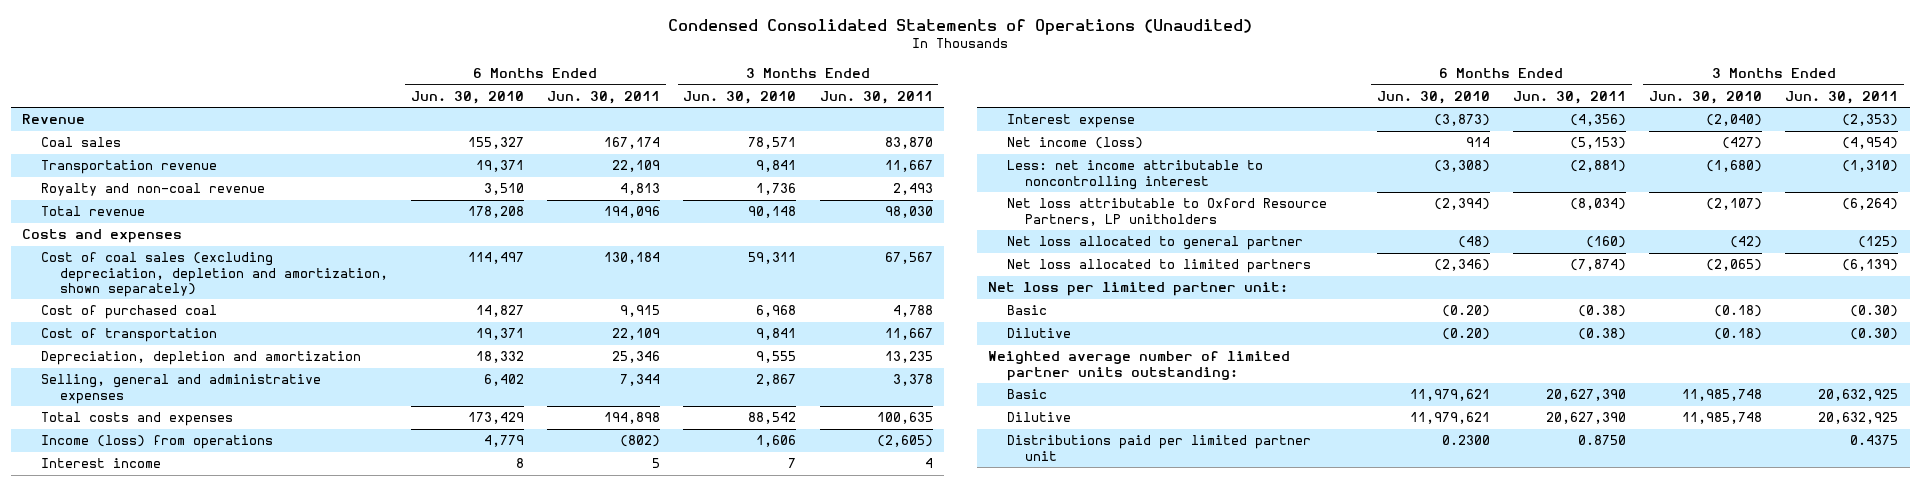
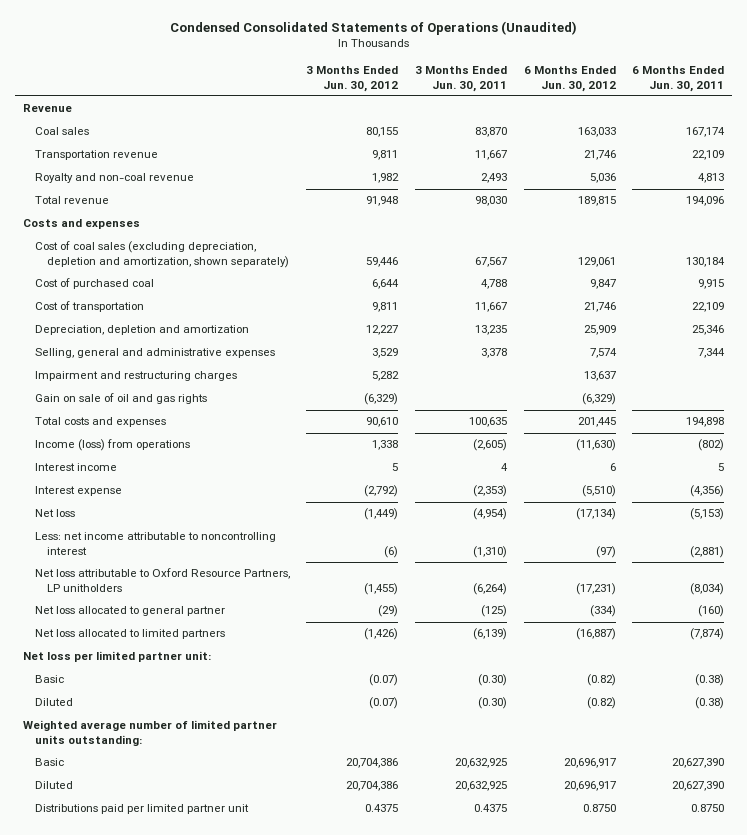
[410,90,524,104] Jun. 30, 2010 -> none
[683,90,797,104] Jun. 30, 2010 -> none
none -> [306,66,399,92] 3 Months Ended Jun. 30, 2012
none -> [523,66,616,92] 6 Months Ended Jun. 30, 2012
none -> [34,371,237,382] Impairment and restructuring charges
none -> [34,393,207,405] Gain on sale of oil and gas rights
[1006,137,1143,150] Net income (loss) -> [34,509,75,518] Net loss
[1006,328,1071,339] Dilutive -> [34,698,73,707] Diluted
[1006,412,1071,423] Dilutive -> [34,781,73,790] Diluted

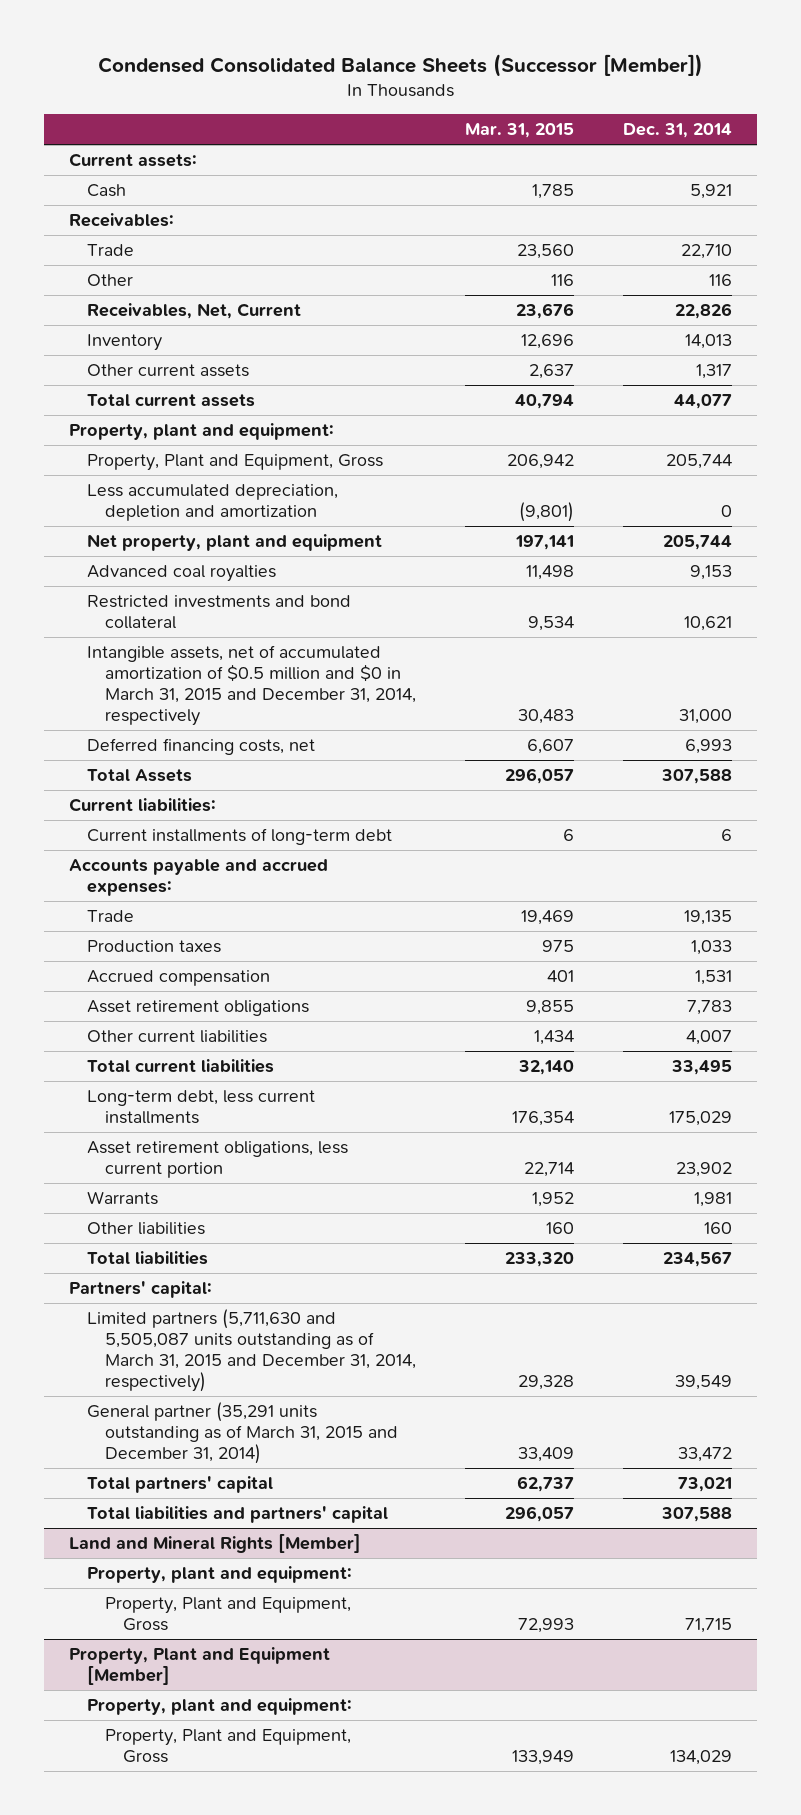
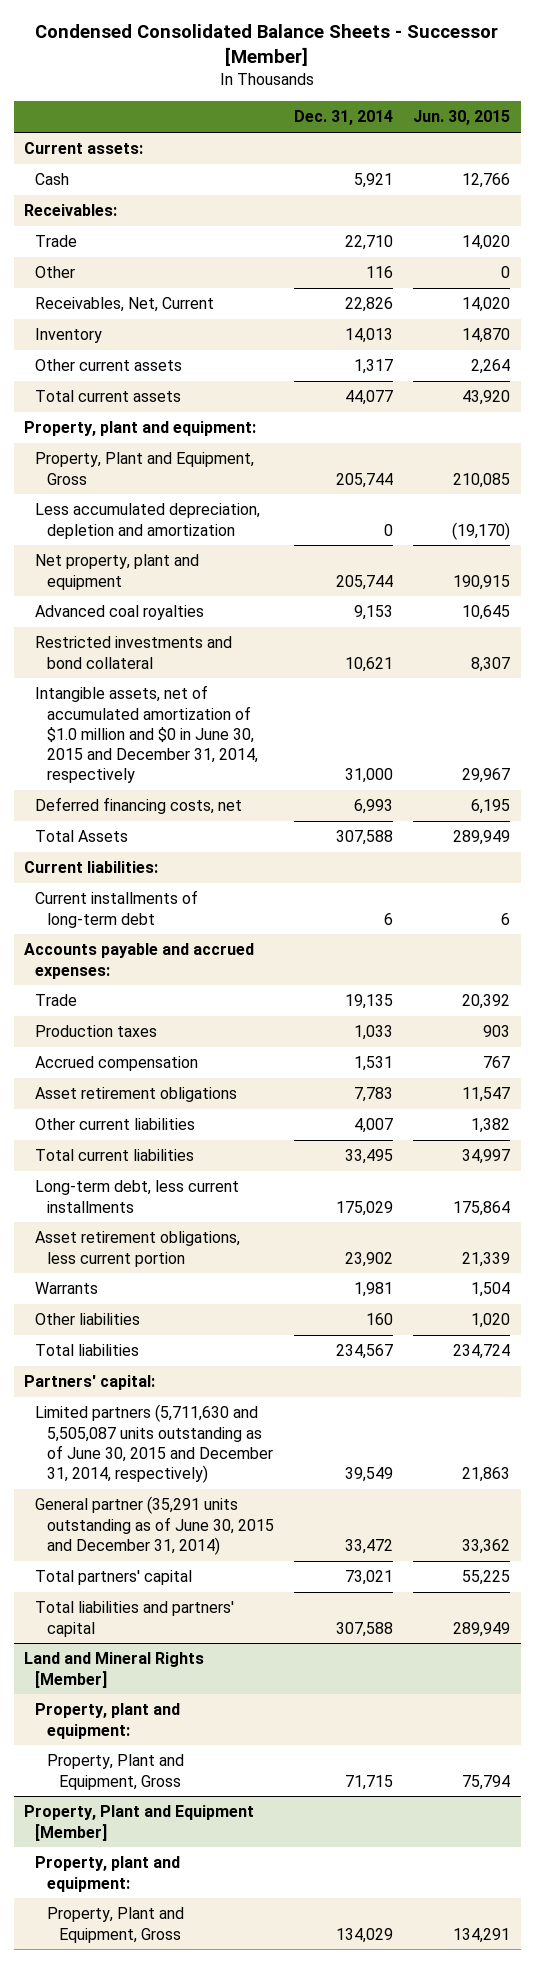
[97,54,703,78] Condensed Consolidated Balance Sheets (Successor [Member]) -> [35,24,499,67] Condensed Consolidated Balance Sheets - Successor [Member]
[465,123,575,139] Mar. 31, 2015 -> none
none -> [413,110,511,126] Jun. 30, 2015
[86,644,417,727] Intangible assets, net of accumulated amortization of $0.5 million and $0 in March 31, 2015 and December 31, 2014, respectively -> [35,685,258,784] Intangible assets, net of accumulated amortization of $1.0 million and $0 in June 30, 2015 and December 31, 2014, respectively
[86,1308,417,1393] Limited partners (5,711,630 and 5,505,087 units outstanding as of March 31, 2015 and December 31, 2014, respectively) -> [35,1404,273,1483] Limited partners (5,711,630 and 5,505,087 units outstanding as of June 30, 2015 and December 31, 2014, respectively)
[86,1401,399,1465] General partner (35,291 units outstanding as of March 31, 2015 and December 31, 2014) -> [35,1496,274,1555] General partner (35,291 units outstanding as of June 30, 2015 and December 31, 2014)

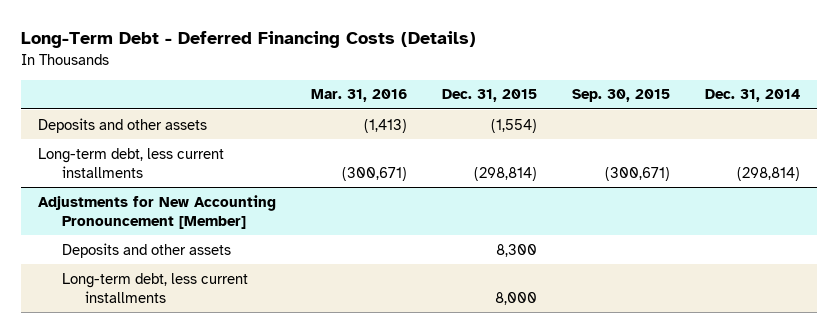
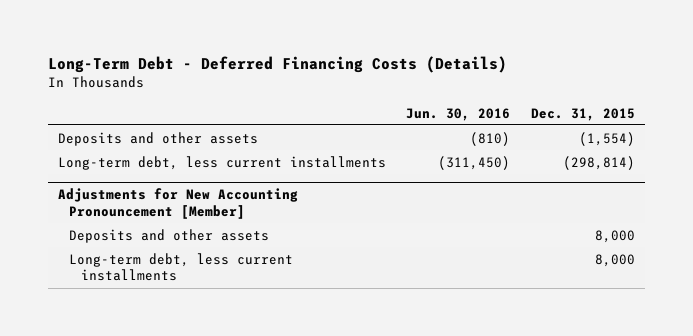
[311,89,408,103] Mar. 31, 2016 -> none
[571,89,670,103] Sep. 30, 2015 -> none
[704,89,800,103] Dec. 31, 2014 -> none
none -> [406,107,511,121] Jun. 30, 2016
[496,243,538,257] 8,300 -> [594,229,635,243] 8,000

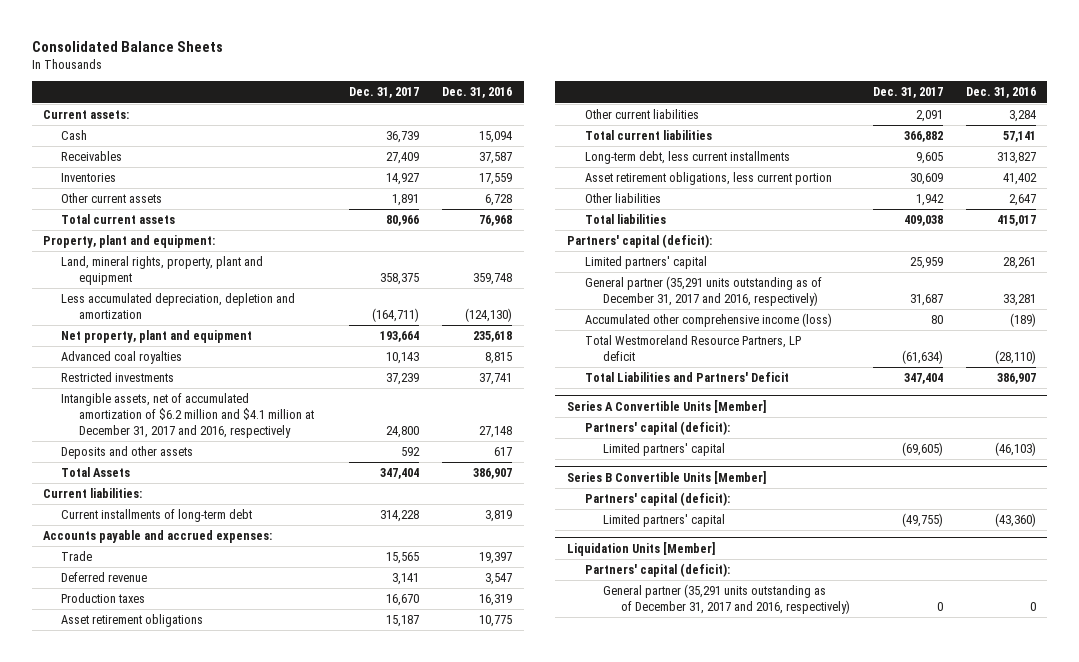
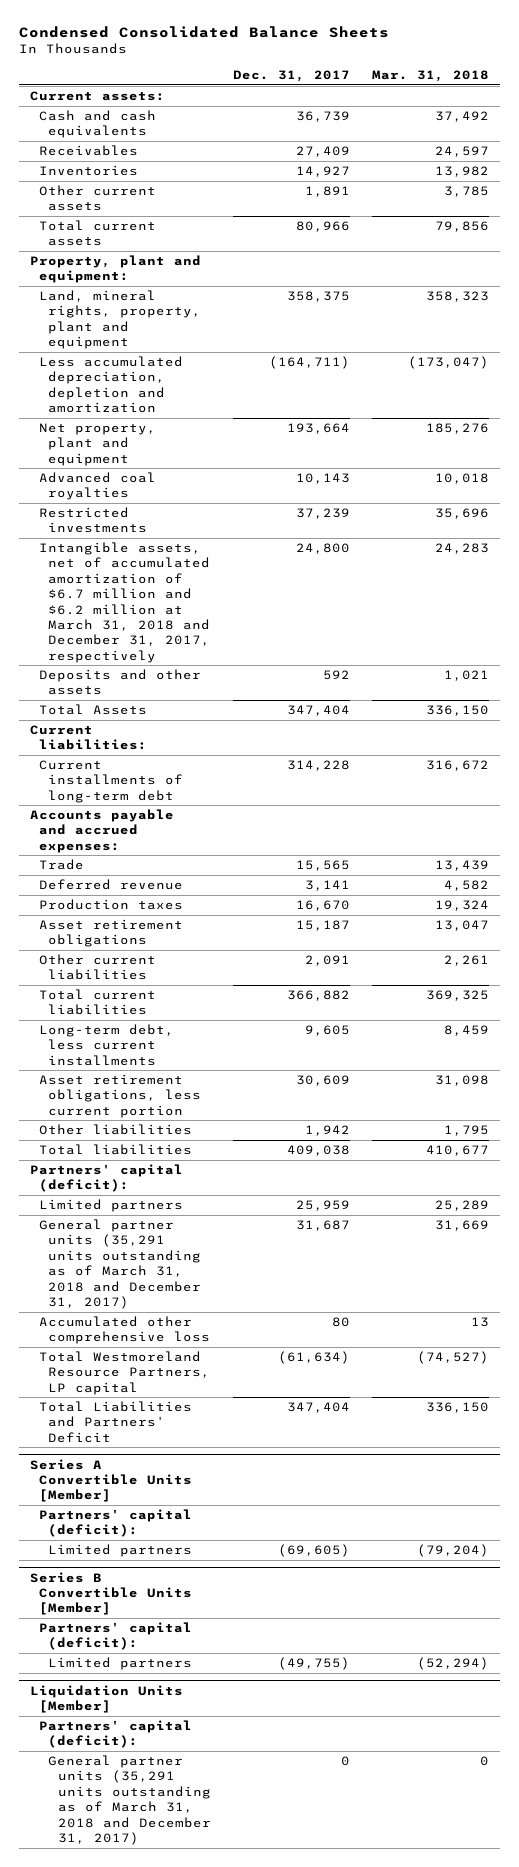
[31,40,223,52] Consolidated Balance Sheets -> [18,26,389,39] Condensed Consolidated Balance Sheets
[442,87,513,99] Dec. 31, 2016 -> none
none -> [372,70,490,83] Mar. 31, 2018
[61,130,88,141] Cash -> [38,109,156,139] Cash and cash equivalents
[61,393,315,439] Intangible assets, net of accumulated amortization of $6.2 million and $4.1 million at December 31, 2017 and 2016, respectively -> [38,541,211,663] Intangible assets, net of accumulated amortization of $6.7 million and $6.2 million at March 31, 2018 and December 31, 2017, respectively
[584,256,707,270] Limited partners' capital -> [38,1198,183,1212] Limited partners
[584,276,822,307] General partner (35,291 units outstanding as of December 31, 2017 and 2016, respectively) -> [38,1218,202,1309] General partner units (35,291 units outstanding as of March 31, 2018 and December 31, 2017)
[584,313,832,328] Accumulated other comprehensive income (loss) -> [38,1315,211,1345] Accumulated other comprehensive loss
[584,335,801,362] Total Westmoreland Resource Partners, LP deficit -> [38,1350,211,1395] Total Westmoreland Resource Partners, LP capital
[602,443,725,457] Limited partners' capital -> [48,1543,193,1557] Limited partners
[602,514,725,528] Limited partners' capital -> [48,1656,193,1670] Limited partners
[602,584,850,615] General partner (35,291 units outstanding as of December 31, 2017 and 2016, respectively) -> [48,1754,211,1845] General partner units (35,291 units outstanding as of March 31, 2018 and December 31, 2017)

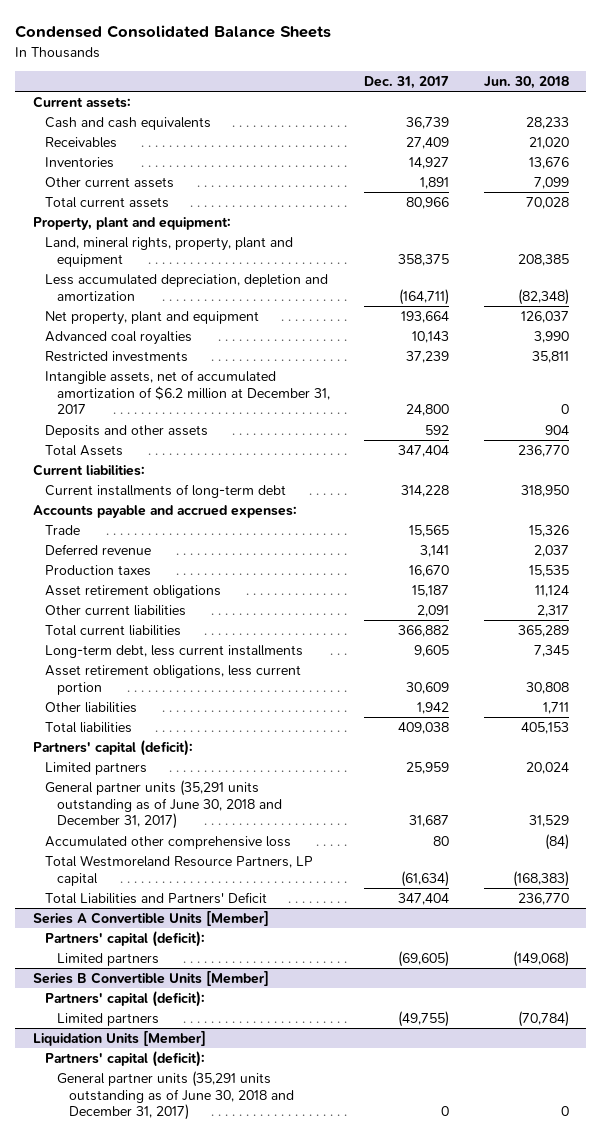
[372,70,490,83] Mar. 31, 2018 -> none
none -> [483,75,569,89] Jun. 30, 2018
[38,541,211,663] Intangible assets, net of accumulated amortization of $6.7 million and $6.2 million at March 31, 2018 and December 31, 2017, respectively -> [44,370,330,415] Intangible assets, net of accumulated amortization of $6.2 million at December 31, 2017
[38,1218,202,1309] General partner units (35,291 units outstanding as of March 31, 2018 and December 31, 2017) -> [44,780,282,830] General partner units (35,291 units outstanding as of June 30, 2018 and December 31, 2017)
[48,1754,211,1845] General partner units (35,291 units outstanding as of March 31, 2018 and December 31, 2017) -> [56,1071,295,1121] General partner units (35,291 units outstanding as of June 30, 2018 and December 31, 2017)

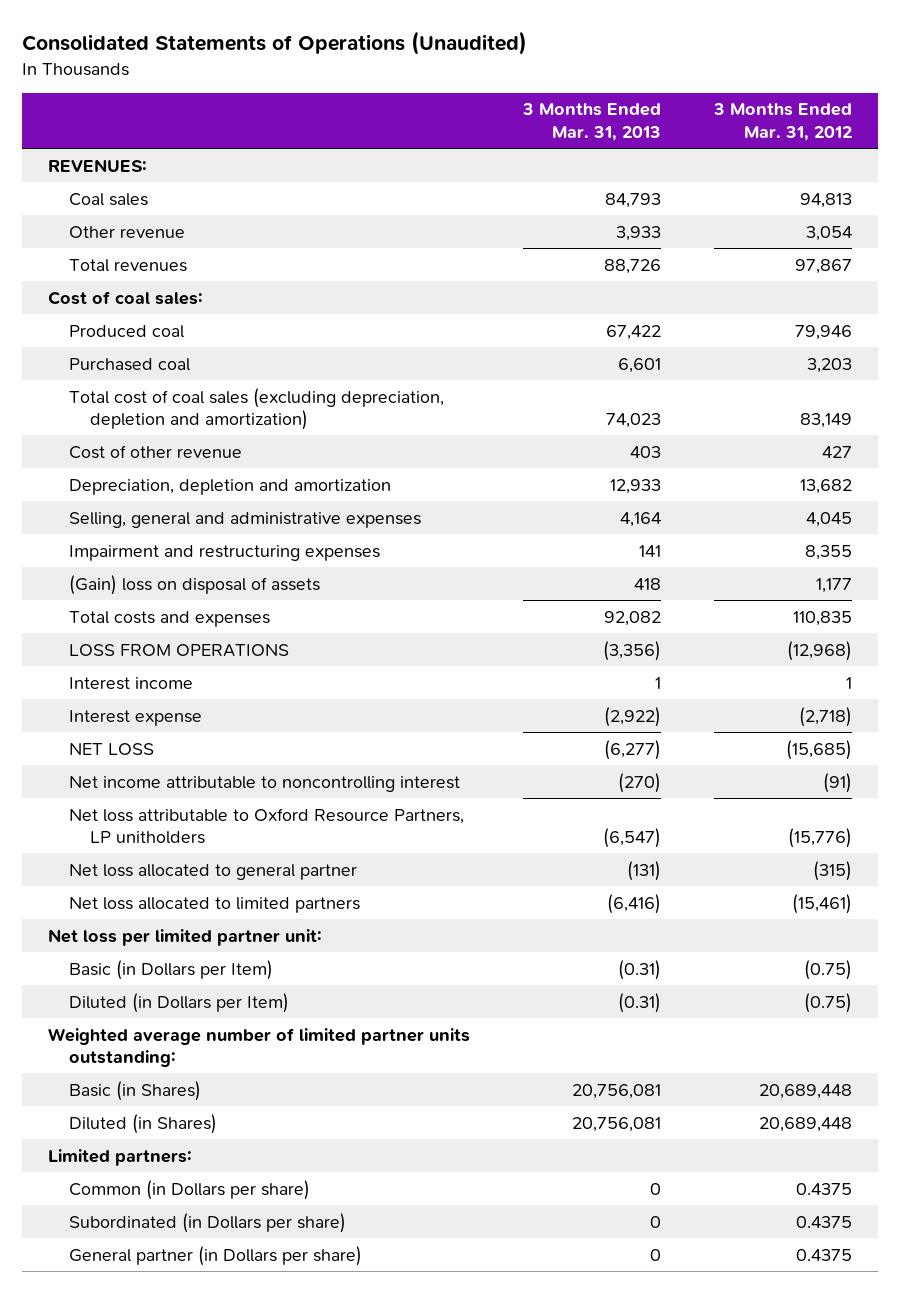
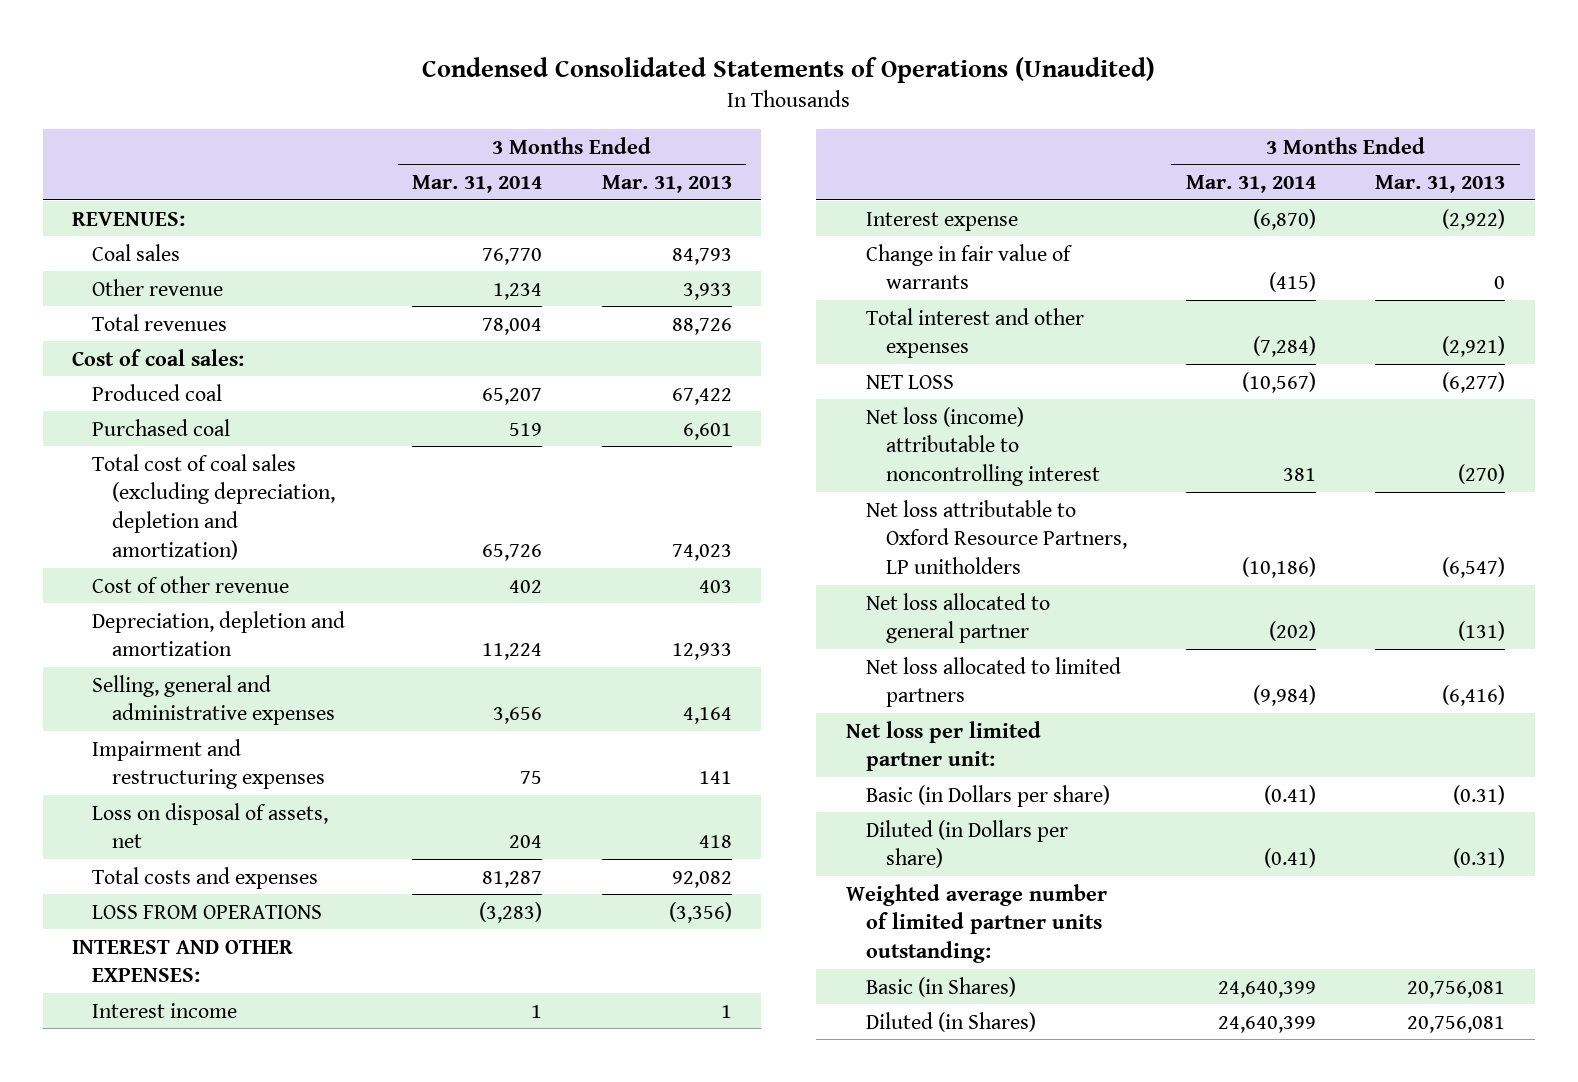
[22,31,528,56] Consolidated Statements of Operations (Unaudited) -> [421,57,1155,84] Condensed Consolidated Statements of Operations (Unaudited)
[712,103,852,141] 3 Months Ended Mar. 31, 2012 -> none
none -> [412,174,543,193] Mar. 31, 2014
[69,574,321,595] (Gain) loss on disposal of assets -> [92,802,329,849] Loss on disposal of assets, net
none -> [72,939,294,983] INTEREST AND OTHER EXPENSES:
none -> [866,243,1074,290] Change in fair value of warrants
none -> [866,307,1085,359] Total interest and other expenses
[69,775,461,792] Net income attributable to noncontrolling interest -> [866,406,1101,486] Net loss (income) attributable to noncontrolling interest
[69,959,274,980] Basic (in Dollars per Item) -> [866,784,1111,807] Basic (in Dollars per share)
[69,992,290,1013] Diluted (in Dollars per Item) -> [866,819,1069,869] Diluted (in Dollars per share)
[48,1148,193,1166] Limited partners: -> none
[69,1179,311,1200] Common (in Dollars per share) -> none
[69,1212,347,1233] Subordinated (in Dollars per share) -> none
[69,1245,363,1266] General partner (in Dollars per share) -> none

